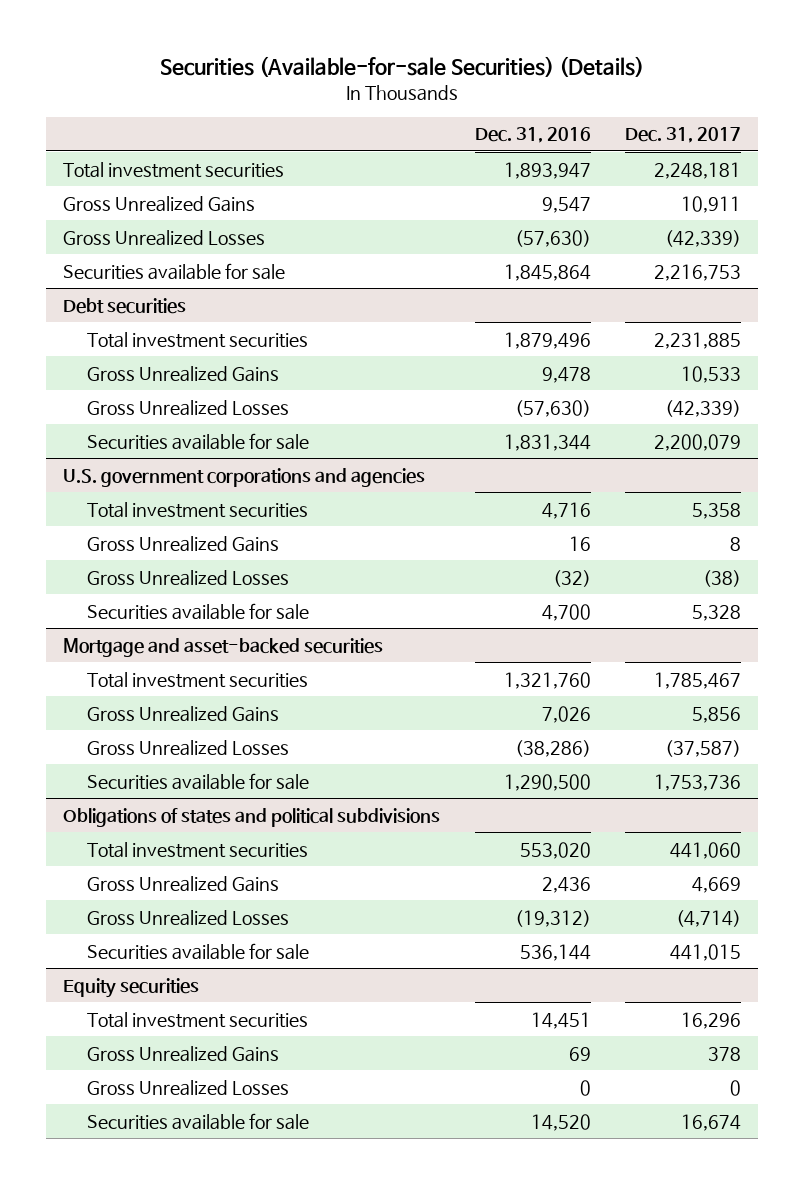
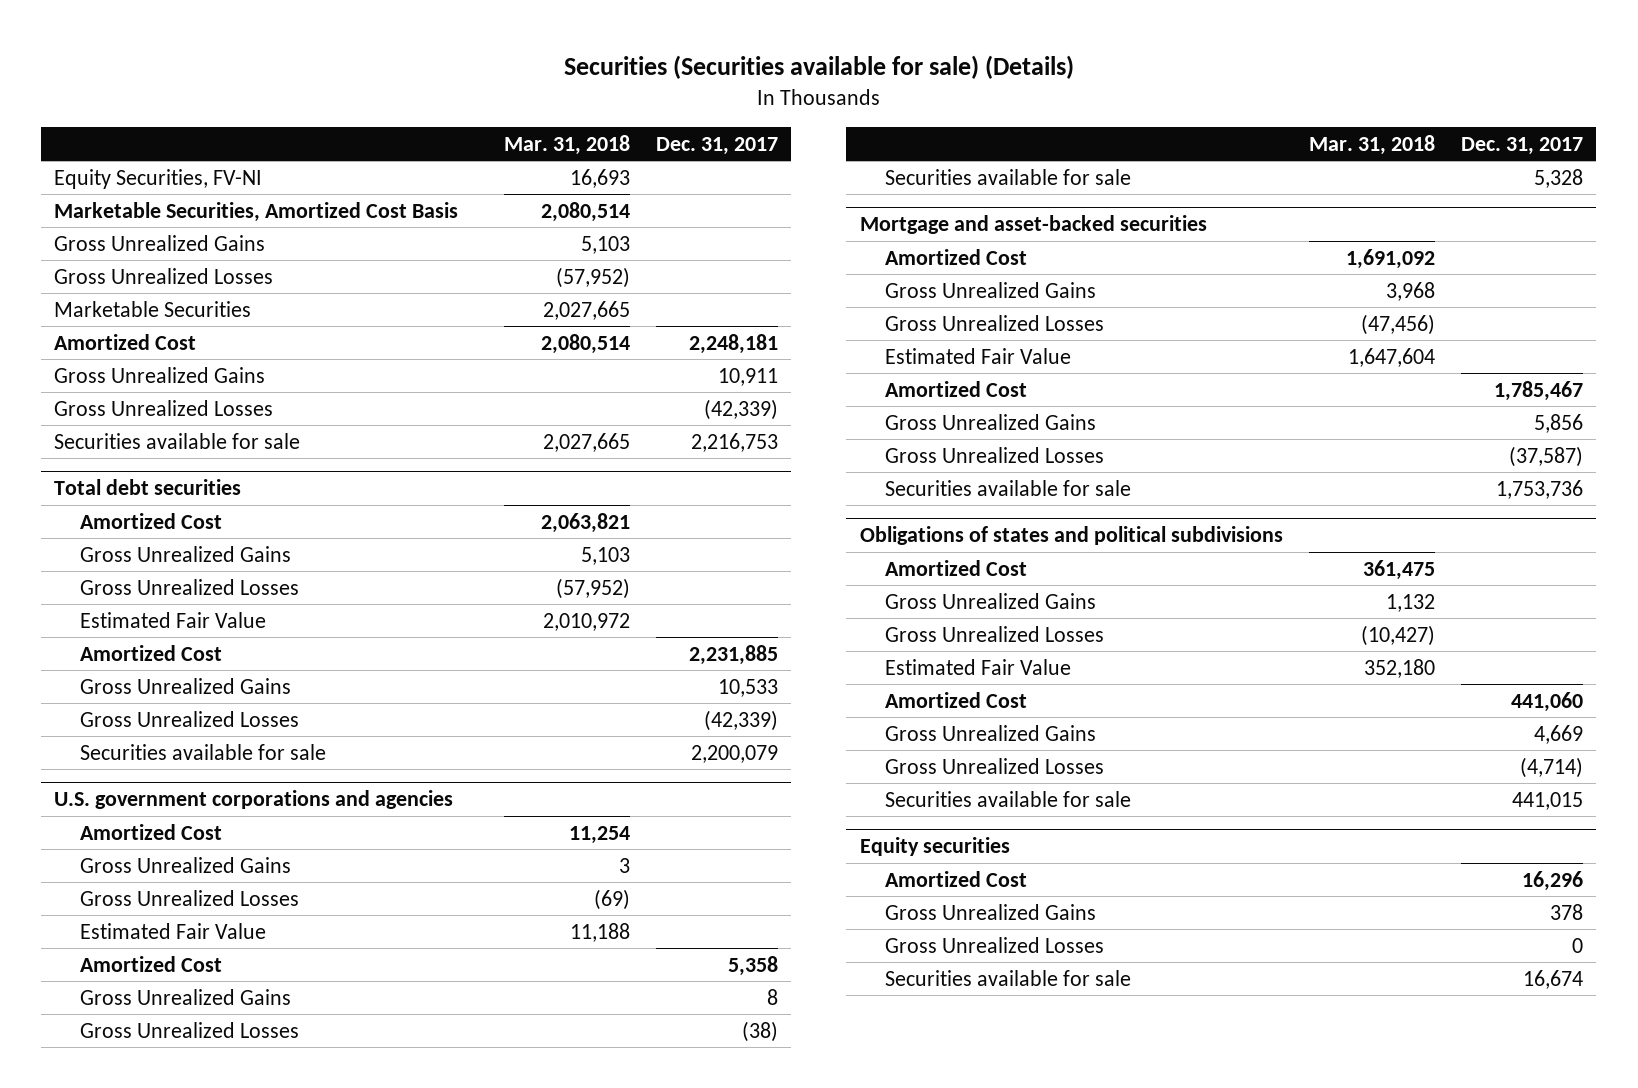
[160,56,645,78] Securities (Available-for-sale Securities) (Details) -> [563,55,1074,80] Securities (Securities available for sale) (Details)
[474,127,591,144] Dec. 31, 2016 -> none
none -> [503,134,630,155] Mar. 31, 2018
none -> [54,168,263,189] Equity Securities, FV-NI
none -> [54,201,459,222] Marketable Securities, Amortized Cost Basis
none -> [54,234,266,251] Gross Unrealized Gains
none -> [54,267,274,284] Gross Unrealized Losses
none -> [54,300,252,317] Marketable Securities
[63,161,285,178] Total investment securities -> [54,333,197,350] Amortized Cost
[63,297,187,314] Debt securities -> [54,479,242,496] Total debt securities
none -> [80,512,223,529] Amortized Cost
none -> [80,545,292,562] Gross Unrealized Gains
none -> [80,578,300,595] Gross Unrealized Losses
none -> [80,611,267,628] Estimated Fair Value
[87,331,309,348] Total investment securities -> [80,644,223,661] Amortized Cost
none -> [80,823,223,840] Amortized Cost
none -> [80,856,292,873] Gross Unrealized Gains
none -> [80,889,300,906] Gross Unrealized Losses
none -> [80,922,267,939] Estimated Fair Value
[87,501,309,518] Total investment securities -> [80,955,223,972] Amortized Cost
none -> [885,248,1028,265] Amortized Cost
none -> [885,281,1097,298] Gross Unrealized Gains
none -> [885,314,1105,331] Gross Unrealized Losses
none -> [885,347,1072,364] Estimated Fair Value
[87,671,309,688] Total investment securities -> [885,380,1028,397] Amortized Cost
none -> [885,559,1028,576] Amortized Cost
none -> [885,592,1097,609] Gross Unrealized Gains
none -> [885,625,1105,642] Gross Unrealized Losses
none -> [885,658,1072,675] Estimated Fair Value
[87,841,309,858] Total investment securities -> [885,691,1028,708] Amortized Cost
[87,1011,309,1028] Total investment securities -> [885,870,1028,887] Amortized Cost

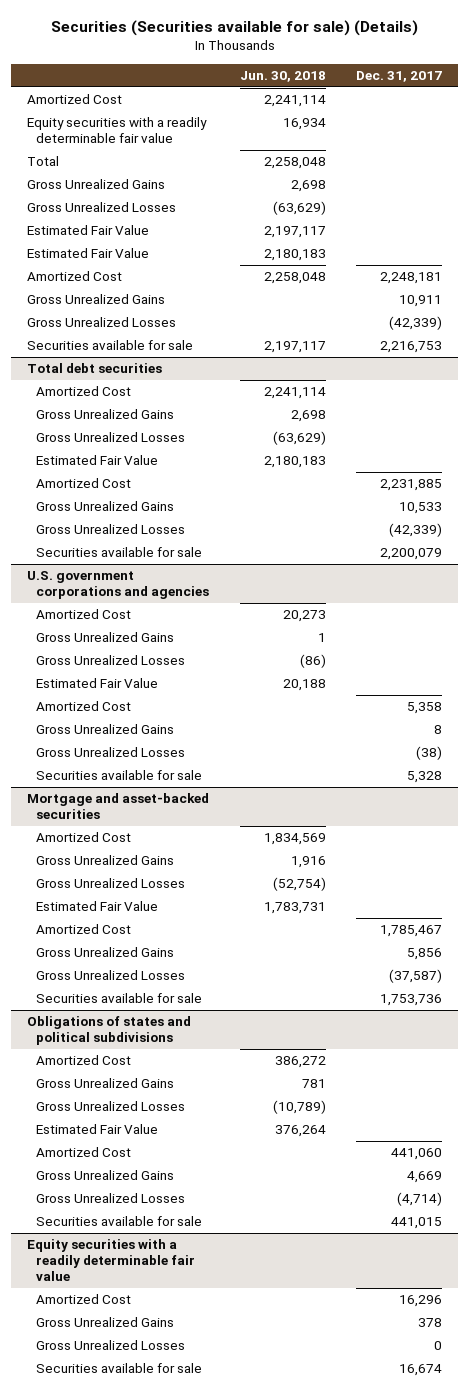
[503,134,630,155] Mar. 31, 2018 -> none
none -> [239,71,326,83] Jun. 30, 2018
none -> [26,94,122,105] Amortized Cost
[54,168,263,189] Equity Securities, FV-NI -> [26,117,207,144] Equity securities with a readily determinable fair value
[54,201,459,222] Marketable Securities, Amortized Cost Basis -> [26,156,59,167] Total
[54,300,252,317] Marketable Securities -> [26,225,149,236] Estimated Fair Value
none -> [26,248,149,259] Estimated Fair Value
[859,837,1010,857] Equity securities -> [26,1239,196,1282] Equity securities with a readily determinable fair value

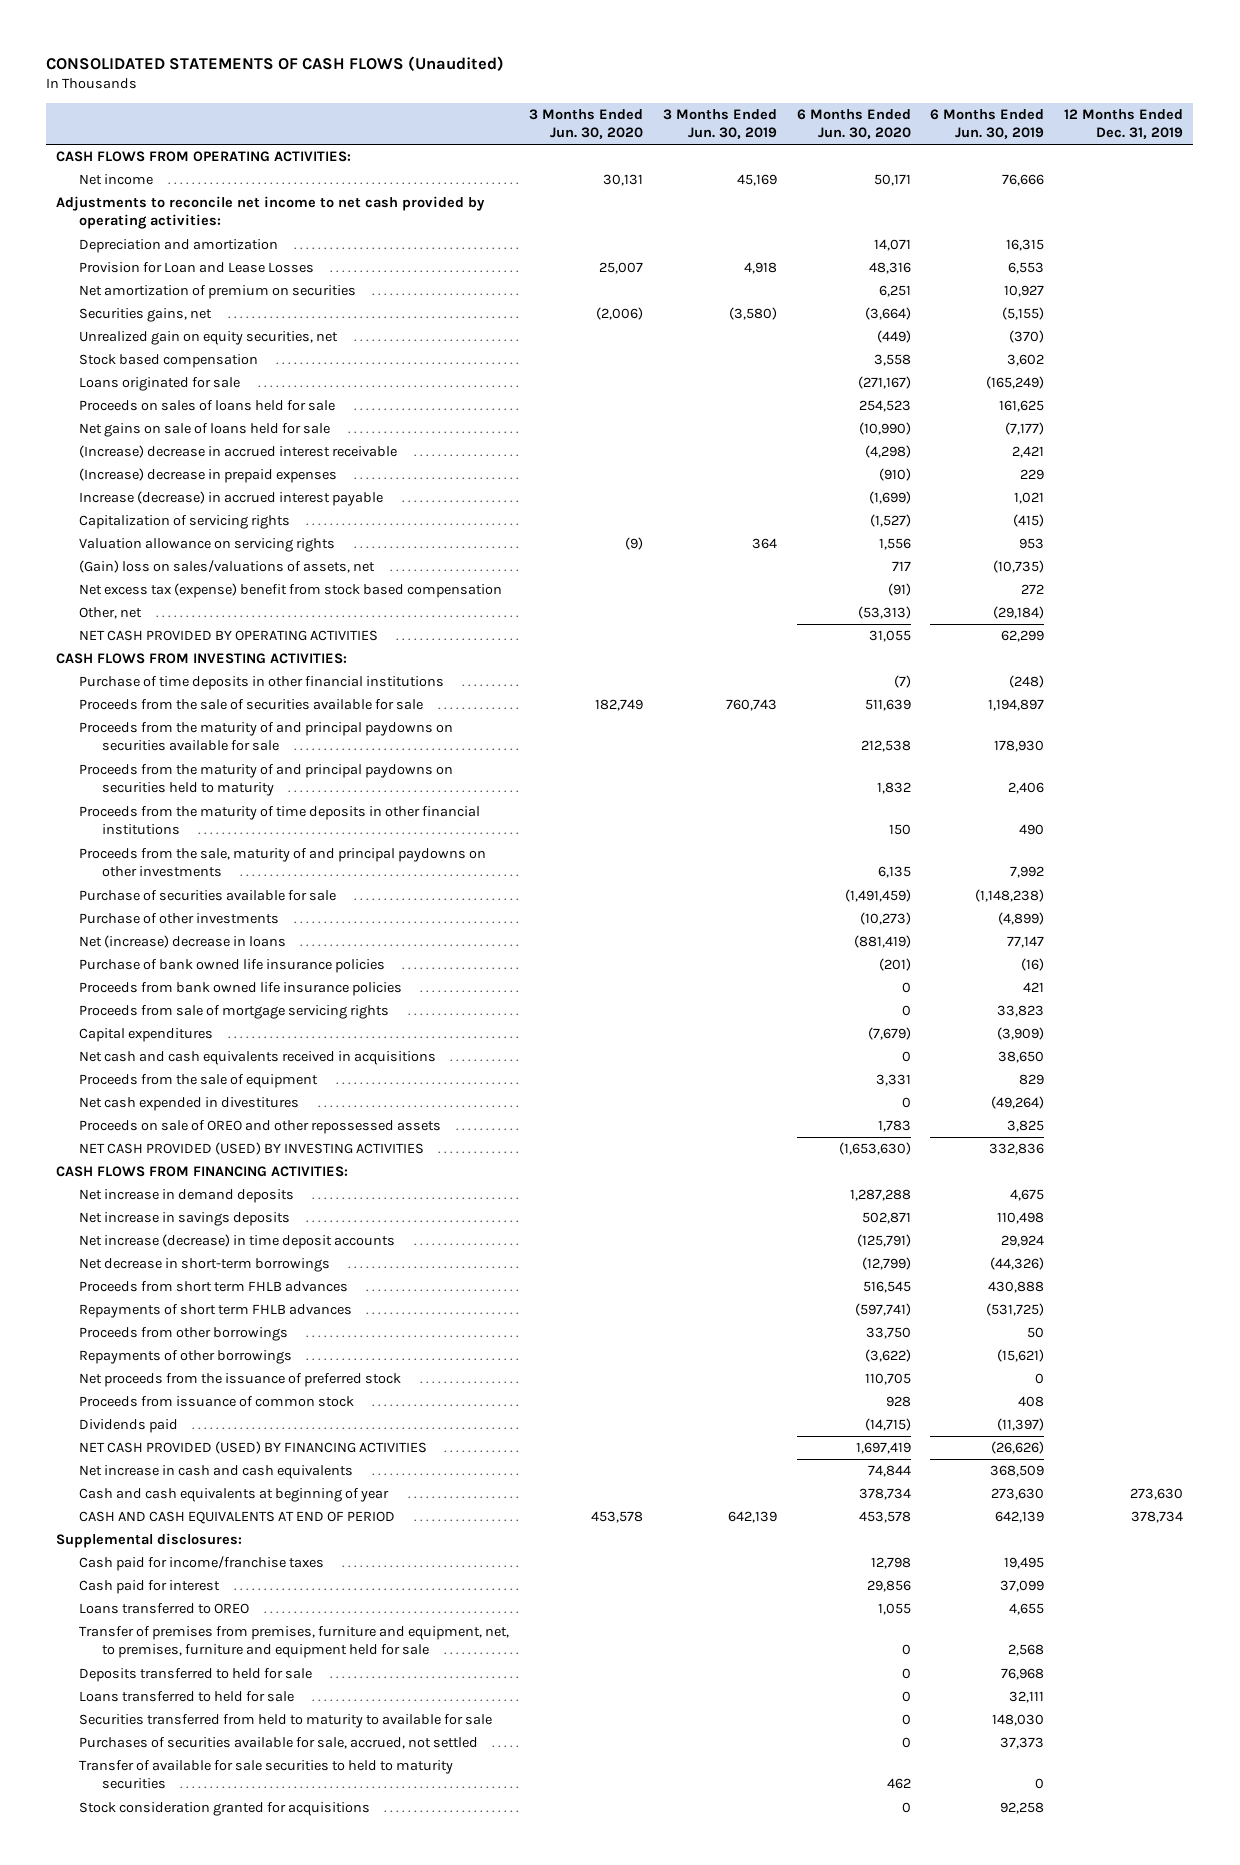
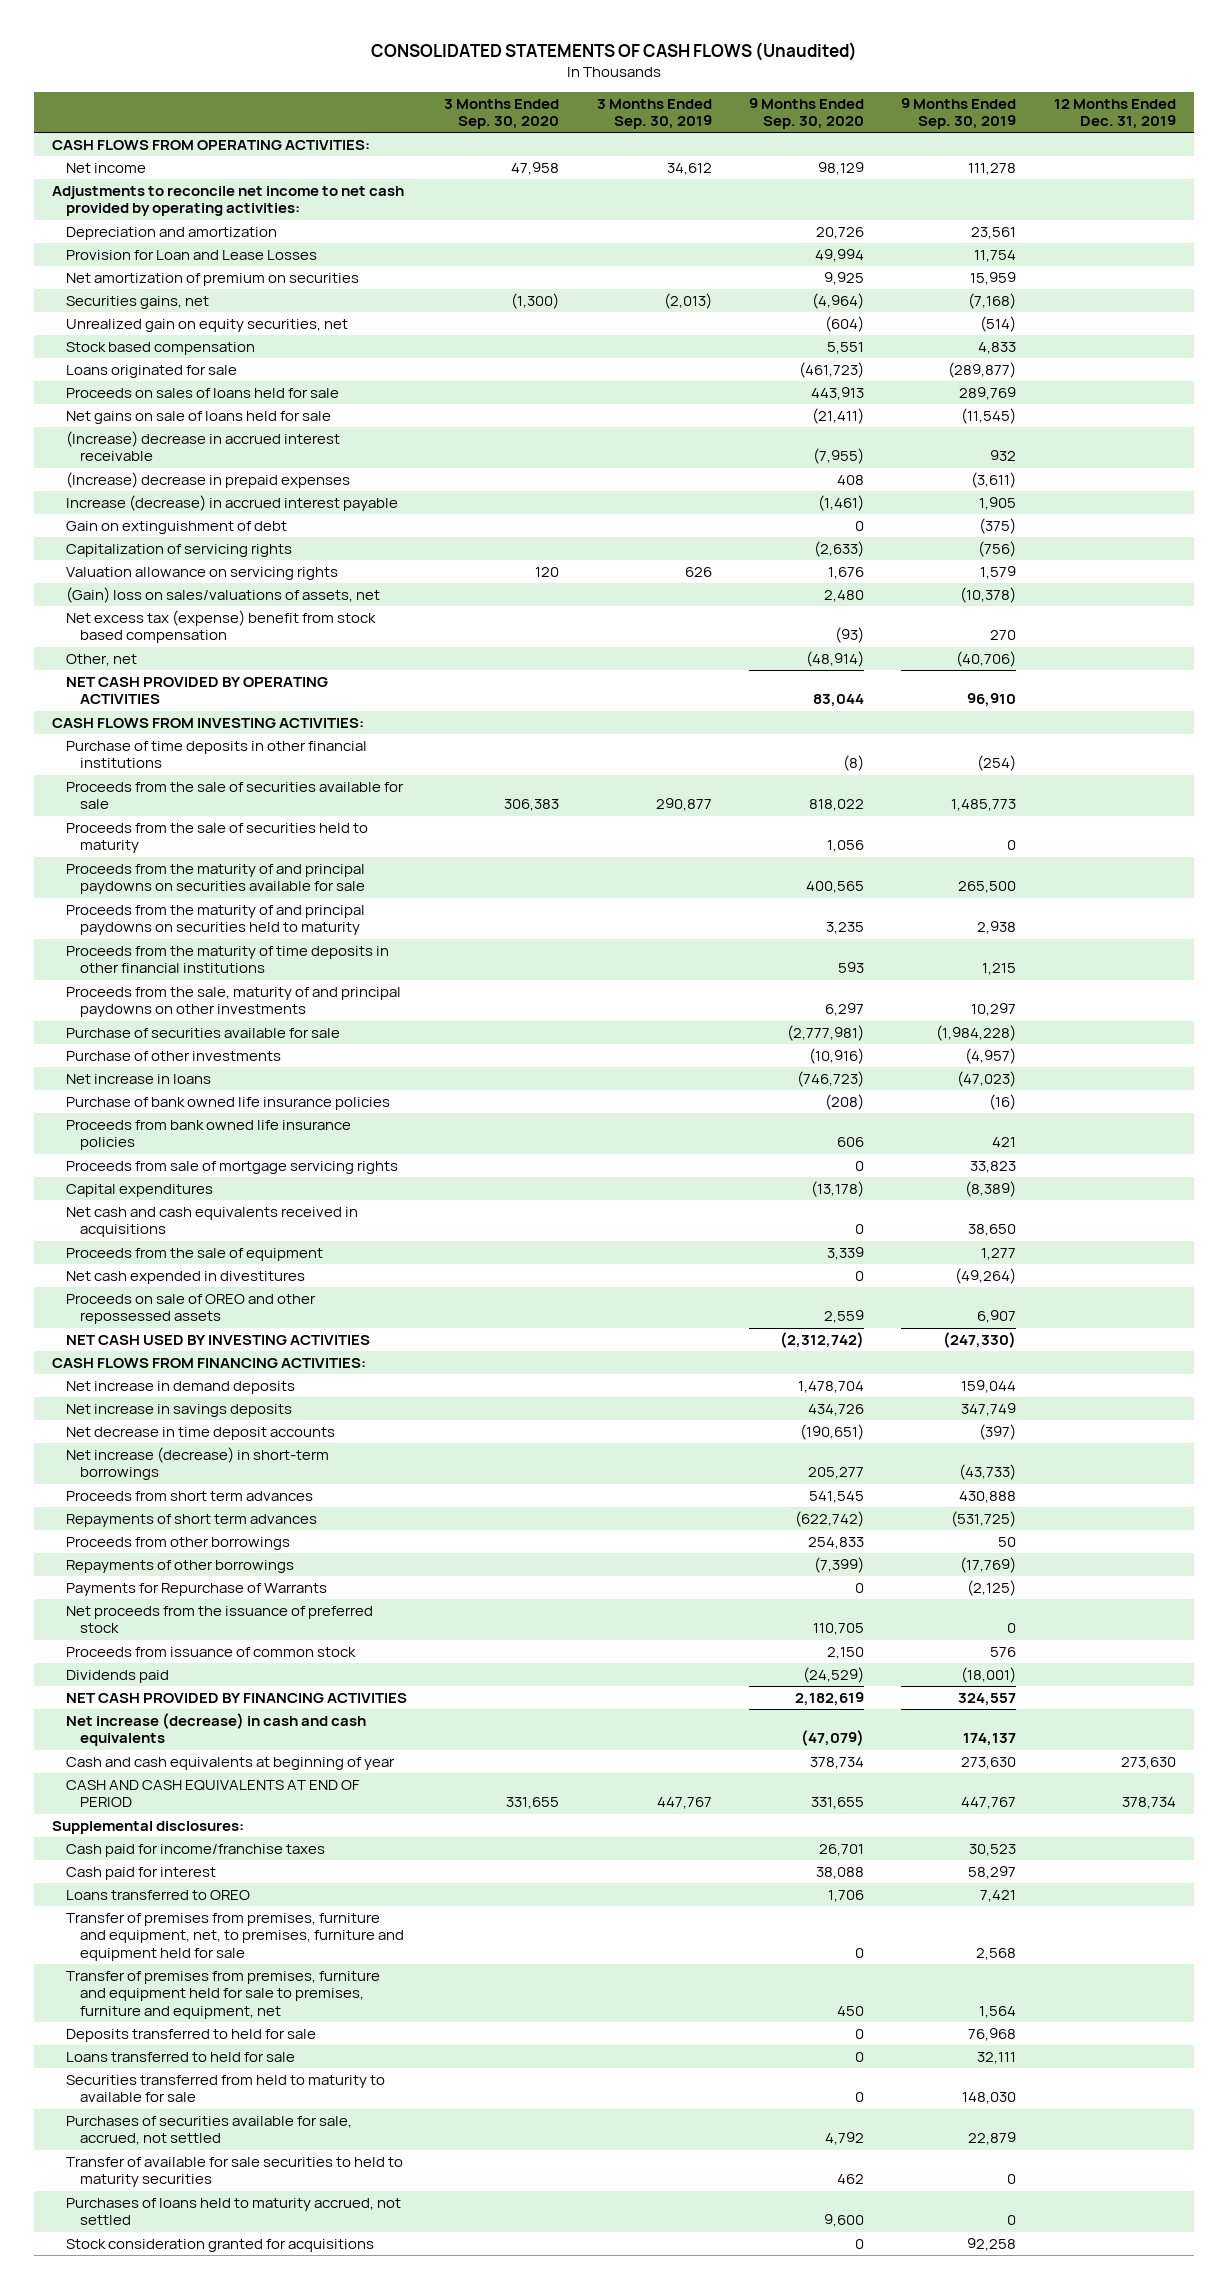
[528,109,643,140] 3 Months Ended Jun. 30, 2020 -> none
[662,109,777,140] 3 Months Ended Jun. 30, 2019 -> none
[796,109,911,140] 6 Months Ended Jun. 30, 2020 -> none
[930,109,1045,140] 6 Months Ended Jun. 30, 2019 -> none
none -> [444,98,560,129] 3 Months Ended Sep. 30, 2020
none -> [596,98,712,129] 3 Months Ended Sep. 30, 2019
none -> [748,97,864,129] 9 Months Ended Sep. 30, 2020
none -> [901,97,1017,129] 9 Months Ended Sep. 30, 2019
none -> [66,521,288,535] Gain on extinguishment of debt
none -> [66,823,369,854] Proceeds from the sale of securities held to maturity
[78,935,286,949] Net (increase) decrease in loans -> [66,1074,212,1085] Net increase in loans
[78,1142,424,1156] NET CASH PROVIDED (USED) BY INVESTING ACTIVITIES -> [66,1335,371,1346] NET CASH USED BY INVESTING ACTIVITIES
[78,1234,395,1250] Net increase (decrease) in time deposit accounts -> [66,1427,336,1441] Net decrease in time deposit accounts
[78,1258,330,1273] Net decrease in short-term borrowings -> [66,1447,330,1481] Net increase (decrease) in short-term borrowings
[78,1281,348,1293] Proceeds from short term FHLB advances -> [66,1491,314,1502] Proceeds from short term advances
[78,1304,352,1319] Repayments of short term FHLB advances -> [66,1514,318,1528] Repayments of short term advances
none -> [66,1583,328,1597] Payments for Repurchase of Warrants
[78,1441,427,1455] NET CASH PROVIDED (USED) BY FINANCING ACTIVITIES -> [66,1693,408,1704] NET CASH PROVIDED BY FINANCING ACTIVITIES
[78,1465,353,1480] Net increase in cash and cash equivalents -> [66,1713,367,1747] Net increase (decrease) in cash and cash equivalents
none -> [66,1971,381,2019] Transfer of premises from premises, furniture and equipment held for sale to premises, furniture and equipment, net
none -> [66,2198,402,2226] Purchases of loans held to maturity accrued, not settled

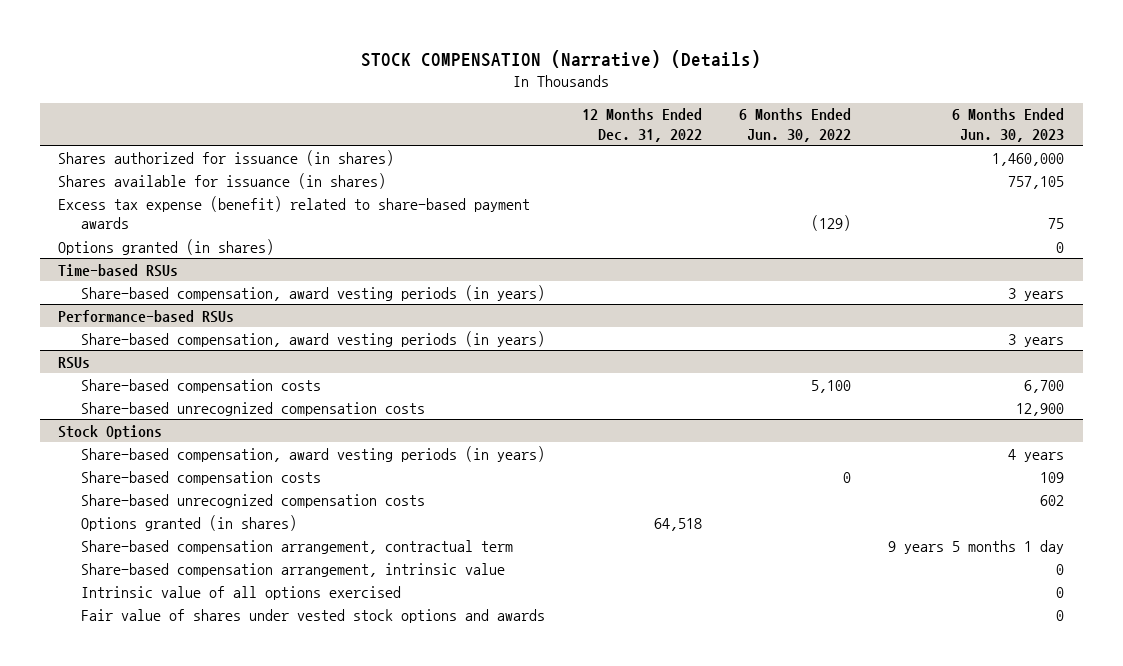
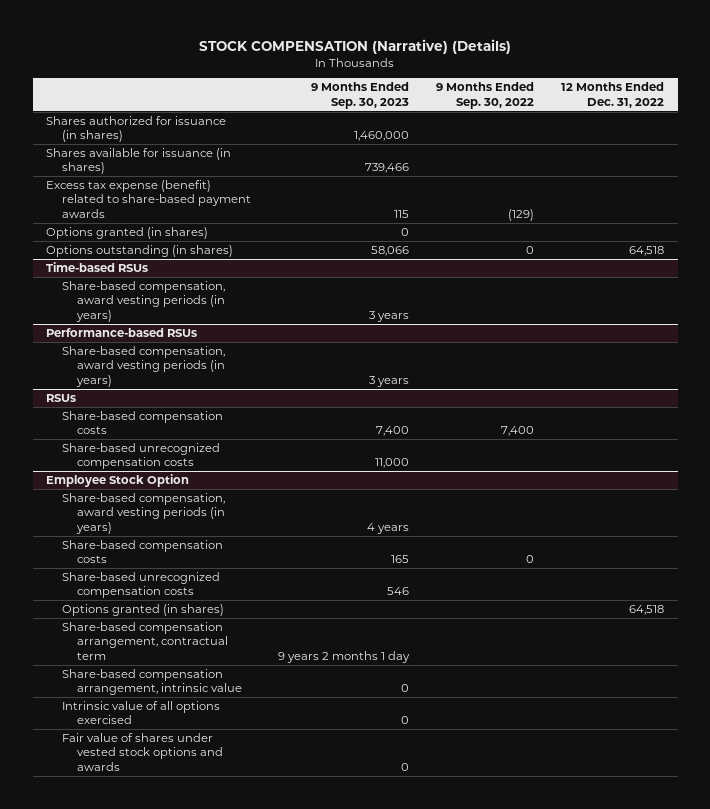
[739,108,852,142] 6 Months Ended Jun. 30, 2022 -> none
[952,108,1065,142] 6 Months Ended Jun. 30, 2023 -> none
none -> [310,82,409,109] 9 Months Ended Sep. 30, 2023
none -> [436,82,535,109] 9 Months Ended Sep. 30, 2022
none -> [46,245,234,258] Options outstanding (in shares)
[58,424,163,439] Stock Options -> [46,474,190,488] Employee Stock Option

